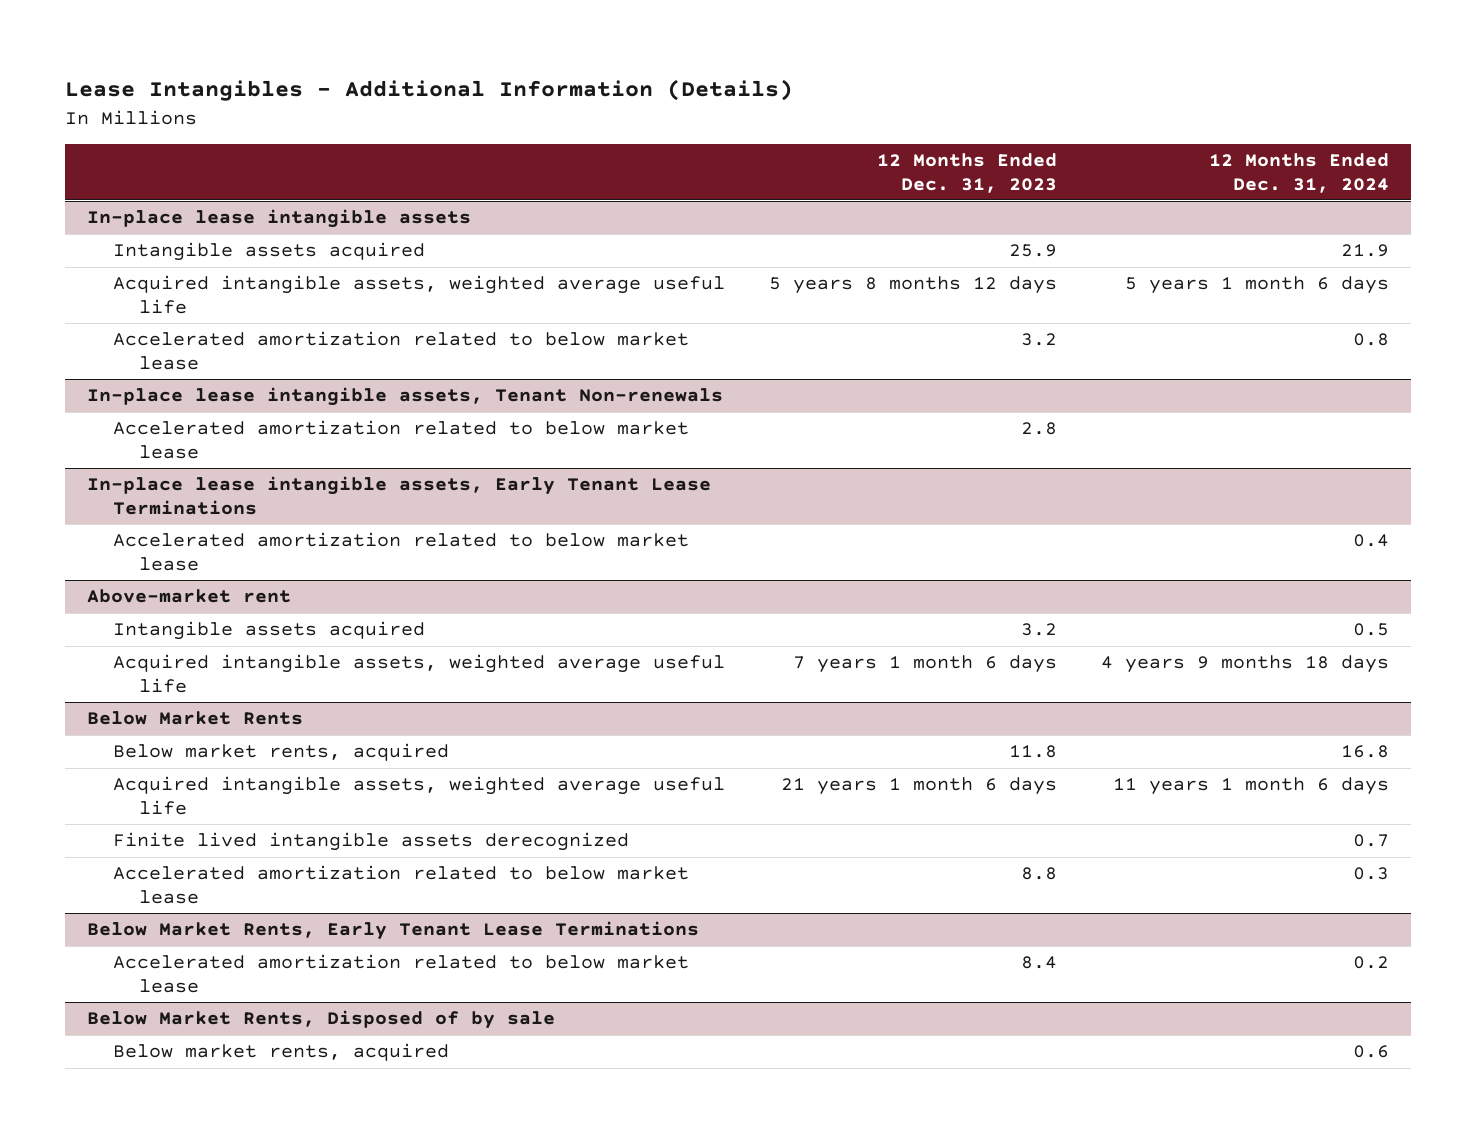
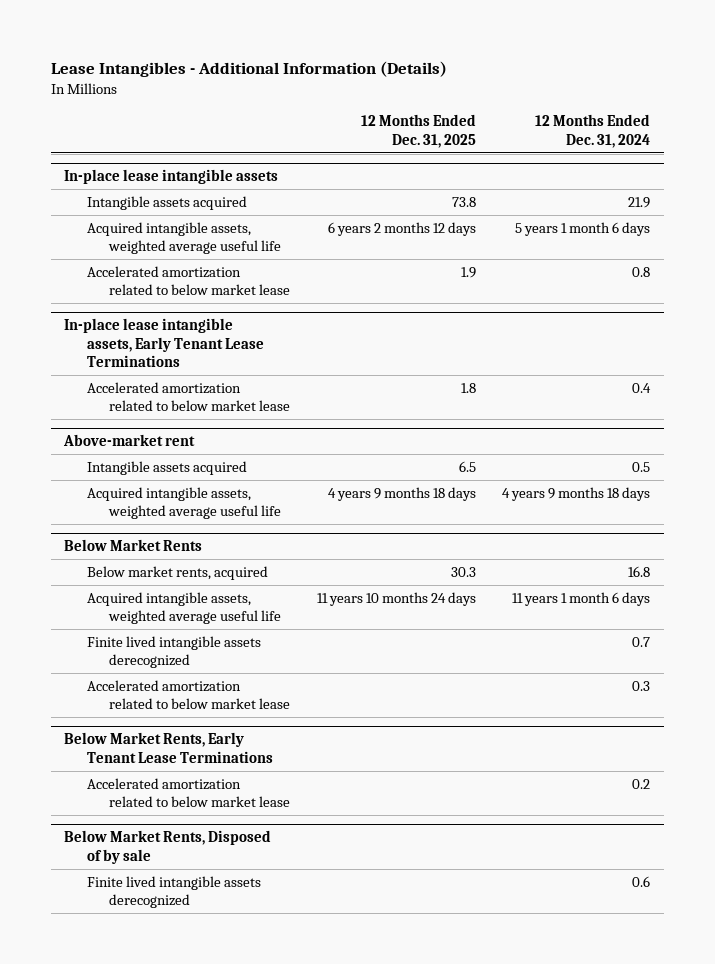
[877,153,1058,193] 12 Months Ended Dec. 31, 2023 -> none
none -> [360,114,476,148] 12 Months Ended Dec. 31, 2025
[86,387,723,407] In-place lease intangible assets, Tenant Non-renewals -> none
[113,420,690,459] Accelerated amortization related to below market lease -> none
[113,1043,450,1062] Below market rents, acquired -> none
none -> [86,876,261,909] Finite lived intangible assets derecognized

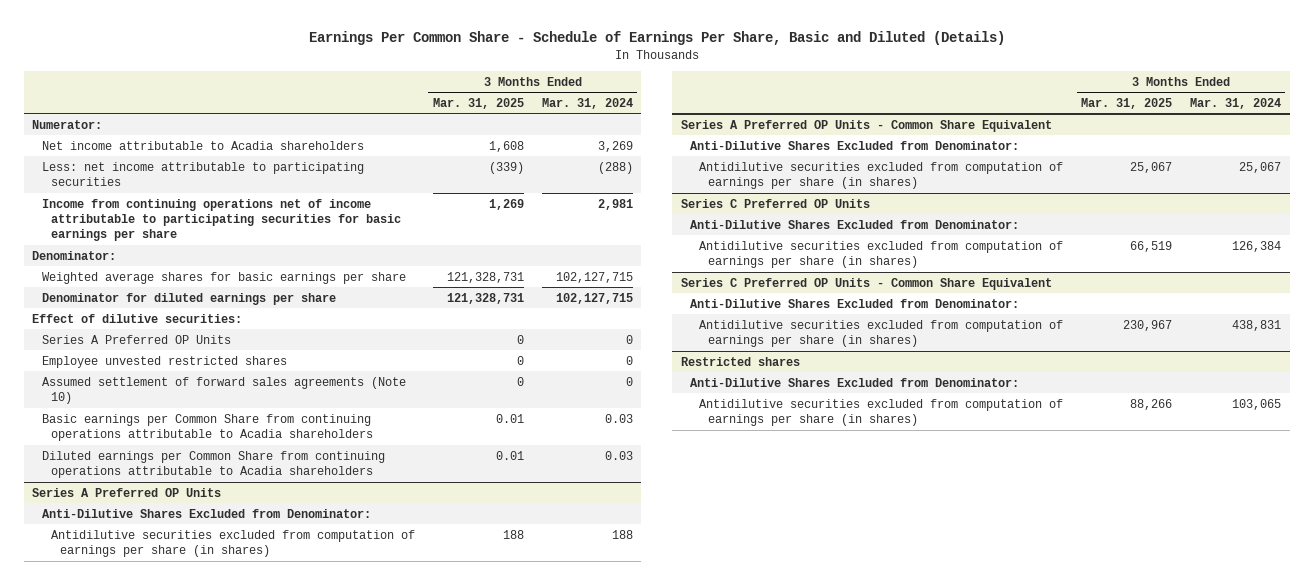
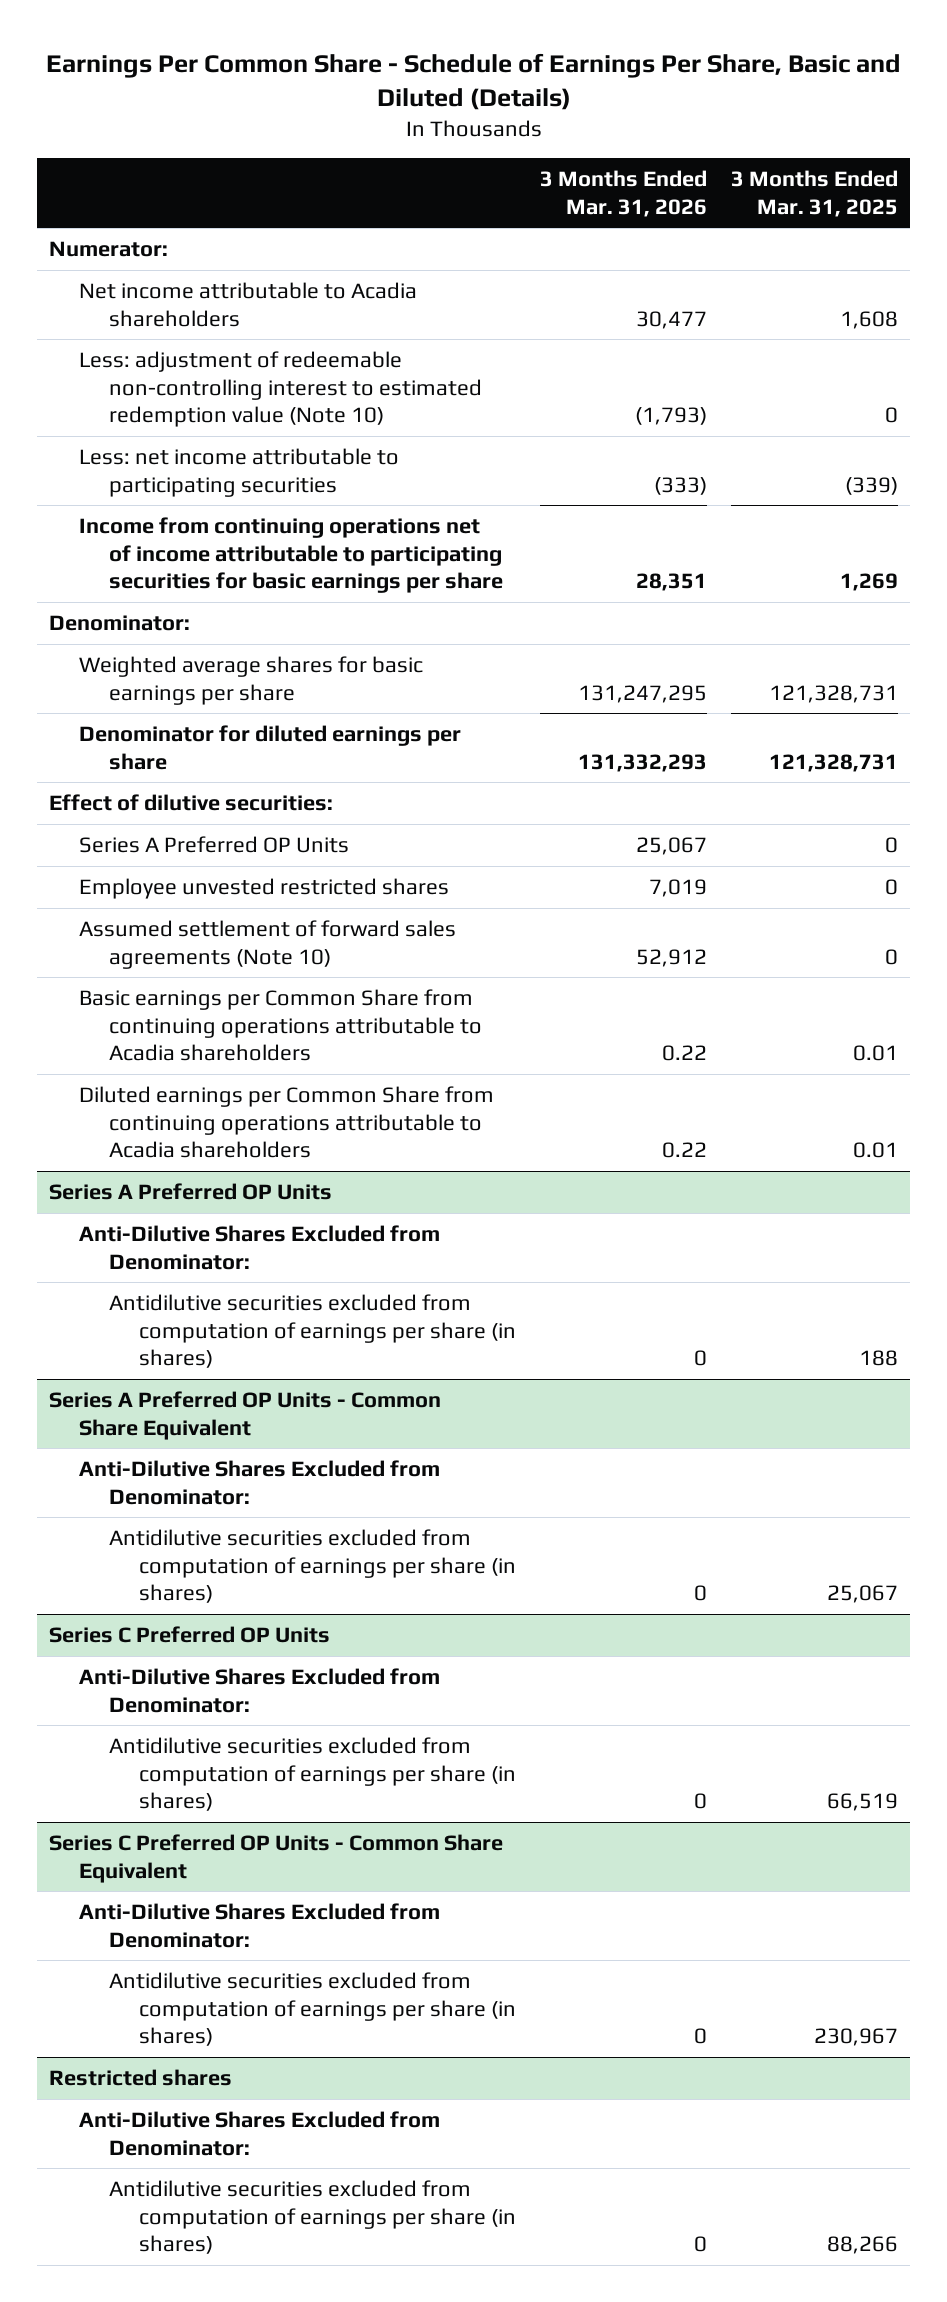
[541,97,633,109] Mar. 31, 2024 -> none
none -> [539,170,707,217] 3 Months Ended Mar. 31, 2026
none -> [79,351,482,427] Less: adjustment of redeemable non-controlling interest to estimated redemption value (Note 10)

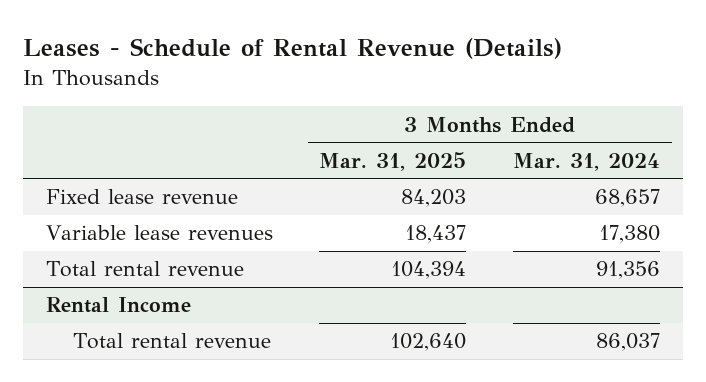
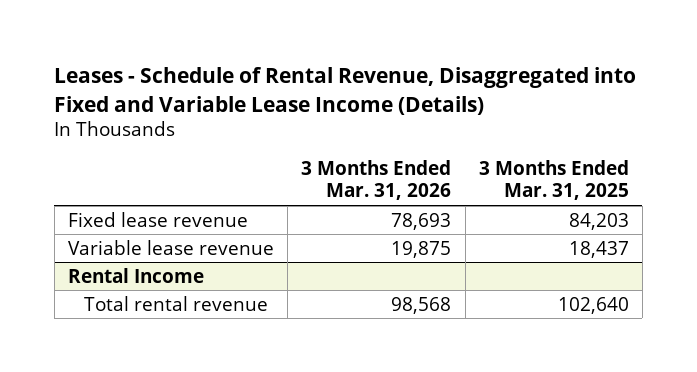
[22,38,562,60] Leases - Schedule of Rental Revenue (Details) -> [54,66,637,115] Leases - Schedule of Rental Revenue, Disaggregated into Fixed and Variable Lease Income (Details)
[513,152,661,171] Mar. 31, 2024 -> none
none -> [301,160,452,201] 3 Months Ended Mar. 31, 2026
[45,261,244,278] Total rental revenue -> none
[45,225,273,241] Variable lease revenues -> [68,239,275,255] Variable lease revenue

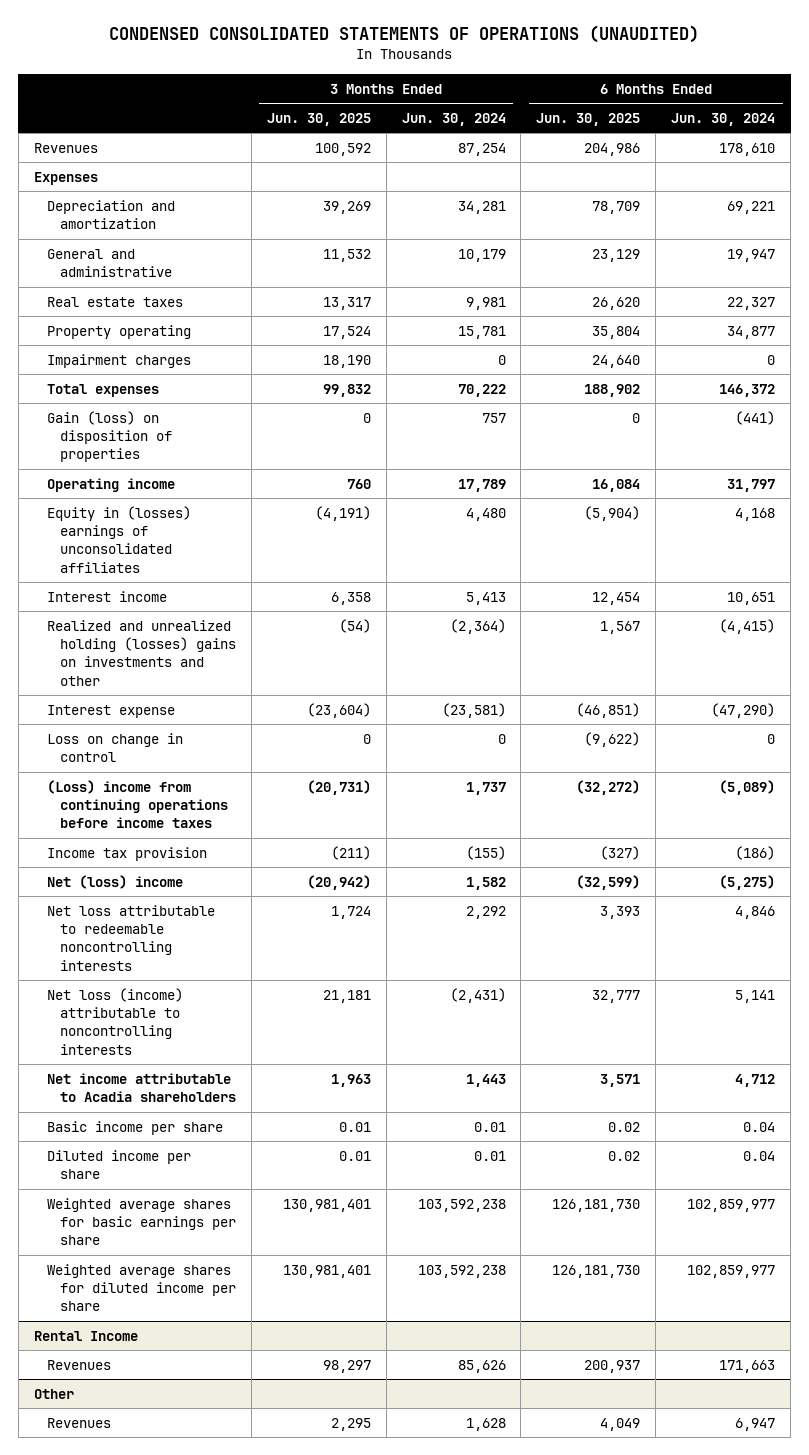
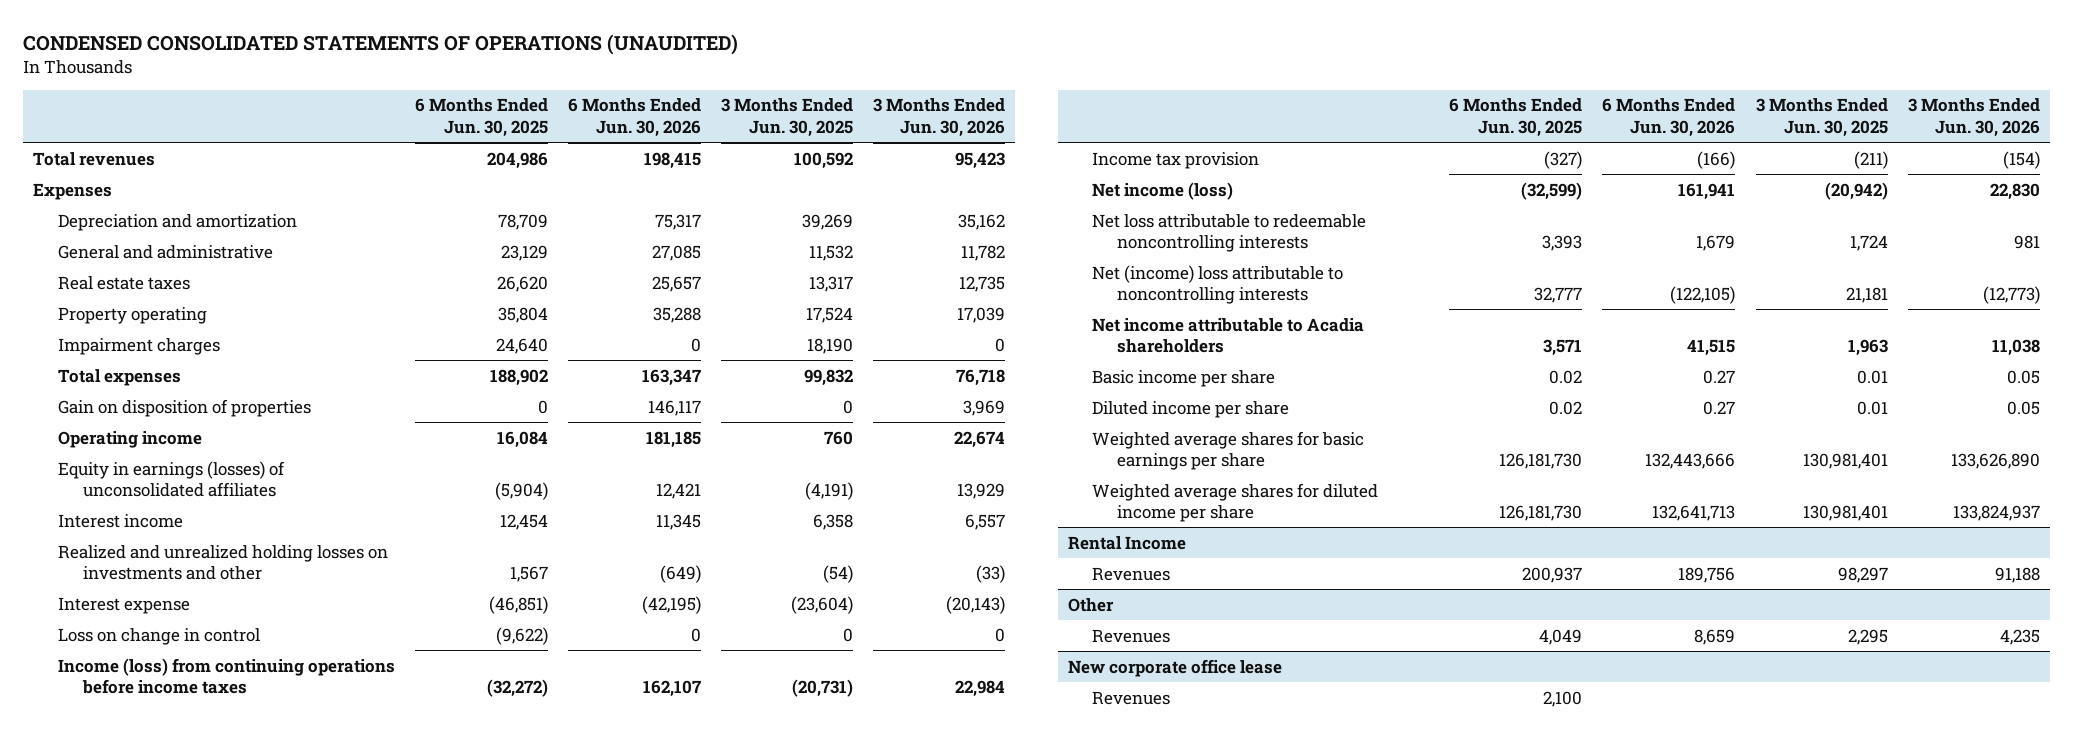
[401,112,506,126] Jun. 30, 2024 -> none
[671,112,776,126] Jun. 30, 2024 -> none
none -> [568,98,702,137] 6 Months Ended Jun. 30, 2026
none -> [873,98,1006,137] 3 Months Ended Jun. 30, 2026
[33,142,98,153] Revenues -> [33,151,156,166] Total revenues
[46,410,172,463] Gain (loss) on disposition of properties -> [57,398,311,417] Gain on disposition of properties
[46,505,191,573] Equity in (losses) earnings of unconsolidated affiliates -> [57,460,285,497] Equity in earnings (losses) of unconsolidated affiliates
[46,619,236,686] Realized and unrealized holding (losses) gains on investments and other -> [57,544,388,580] Realized and unrealized holding losses on investments and other
[46,779,228,829] (Loss) income from continuing operations before income taxes -> [57,657,395,694] Income (loss) from continuing operations before income taxes
[46,874,183,889] Net (loss) income -> [1092,181,1234,200] Net income (loss)
[46,987,183,1055] Net loss (income) attributable to noncontrolling interests -> [1092,264,1344,304] Net (income) loss attributable to noncontrolling interests
none -> [1067,658,1282,677] New corporate office lease
none -> [1092,690,1171,705] Revenues

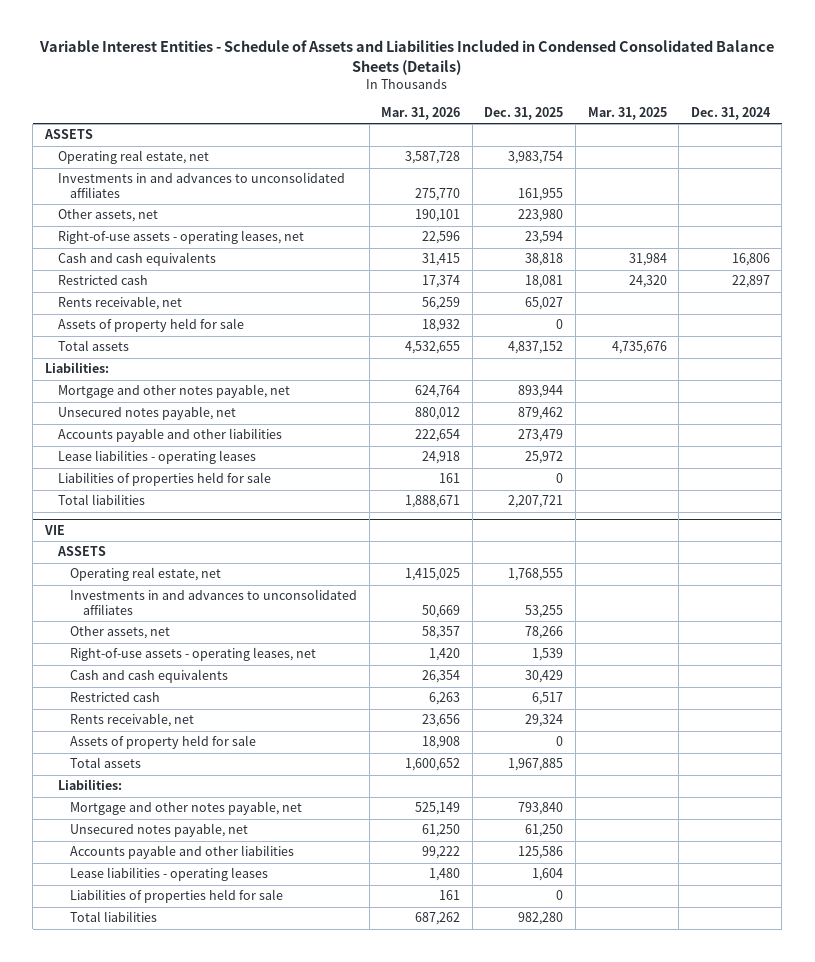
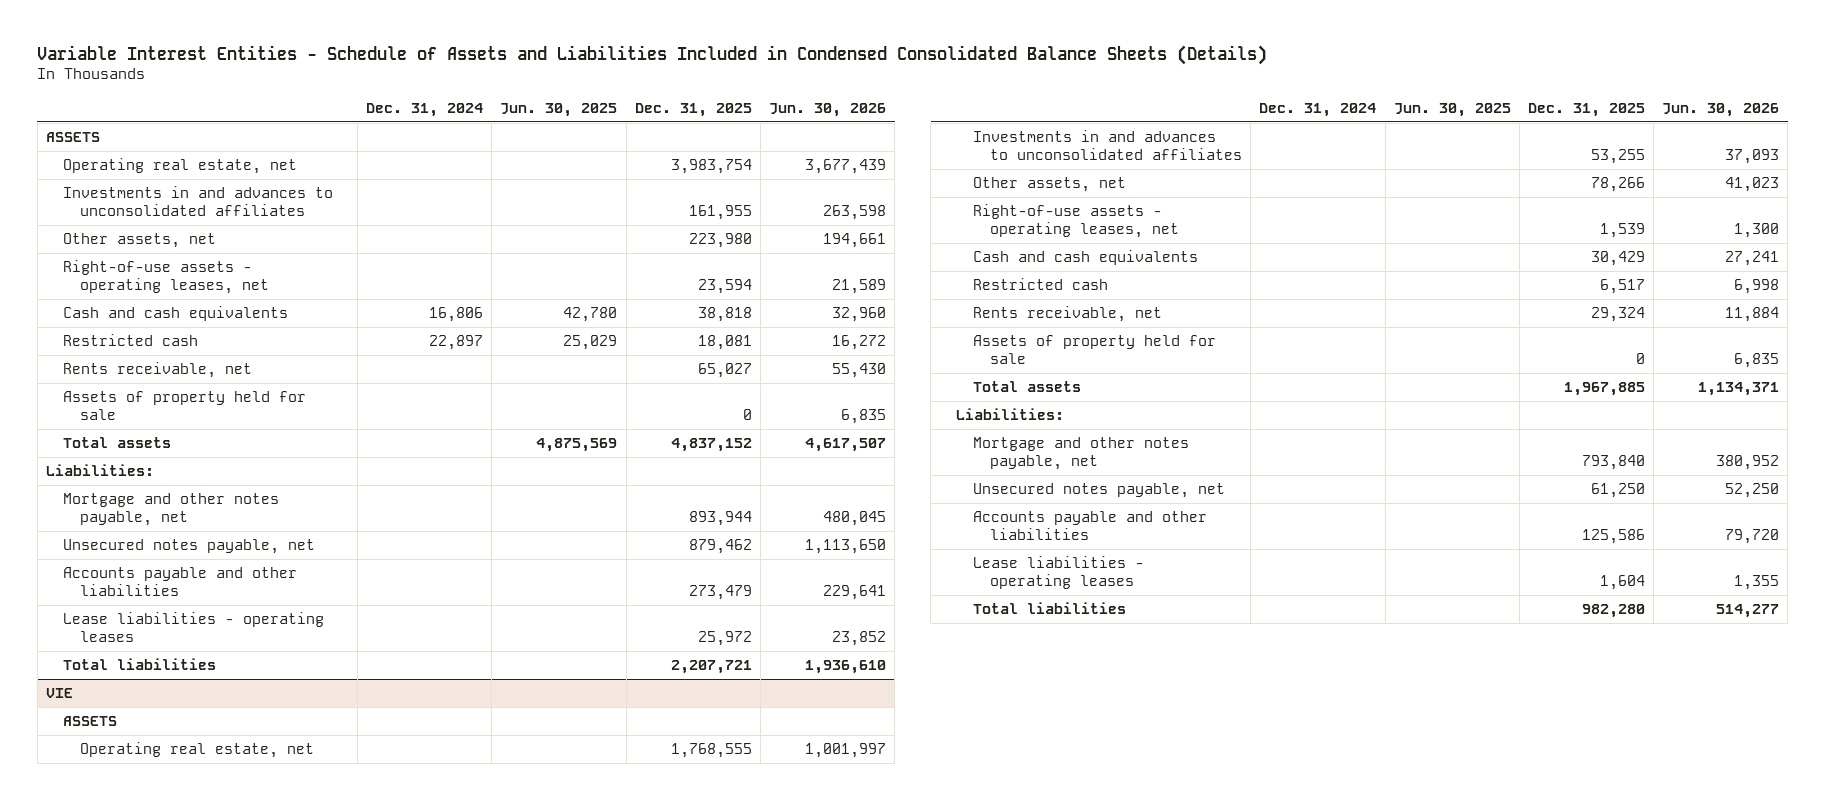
[381,107,461,121] Mar. 31, 2026 -> none
[587,107,667,121] Mar. 31, 2025 -> none
none -> [500,102,618,117] Jun. 30, 2025
none -> [768,102,886,117] Jun. 30, 2026
[57,472,271,487] Liabilities of properties held for sale -> none
[70,889,284,904] Liabilities of properties held for sale -> none

